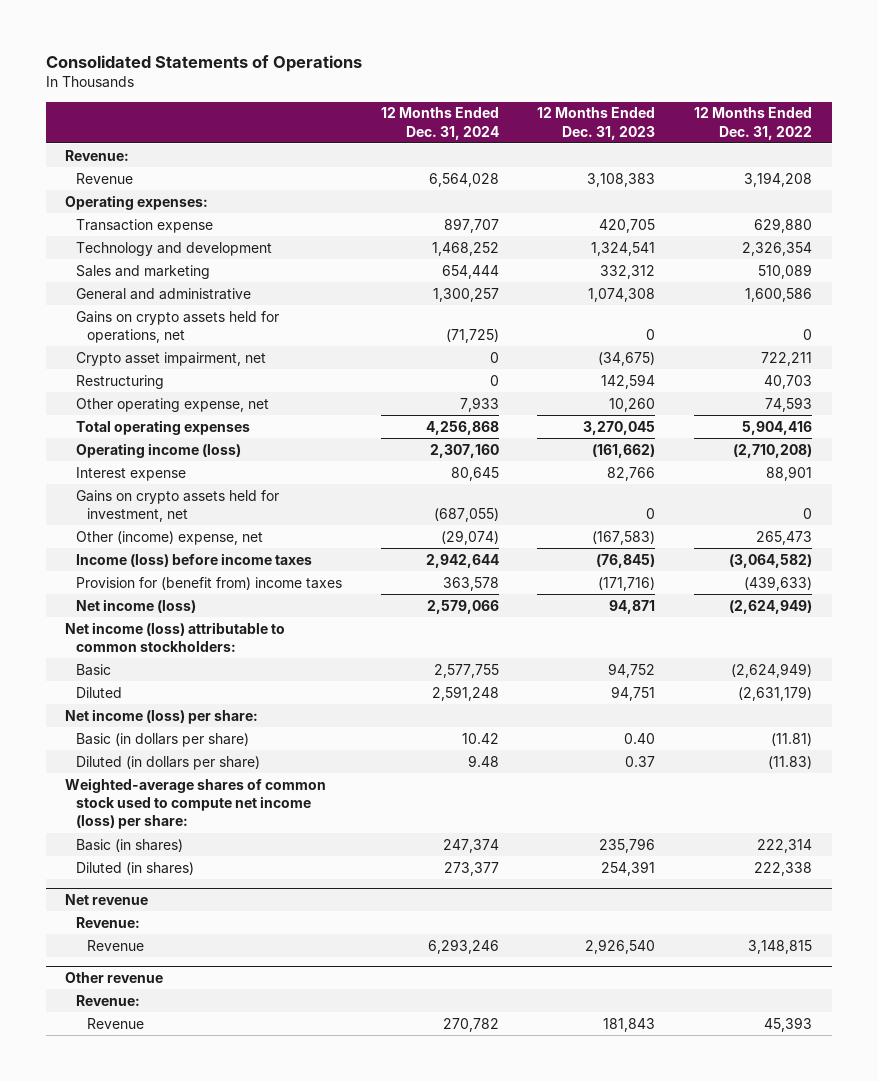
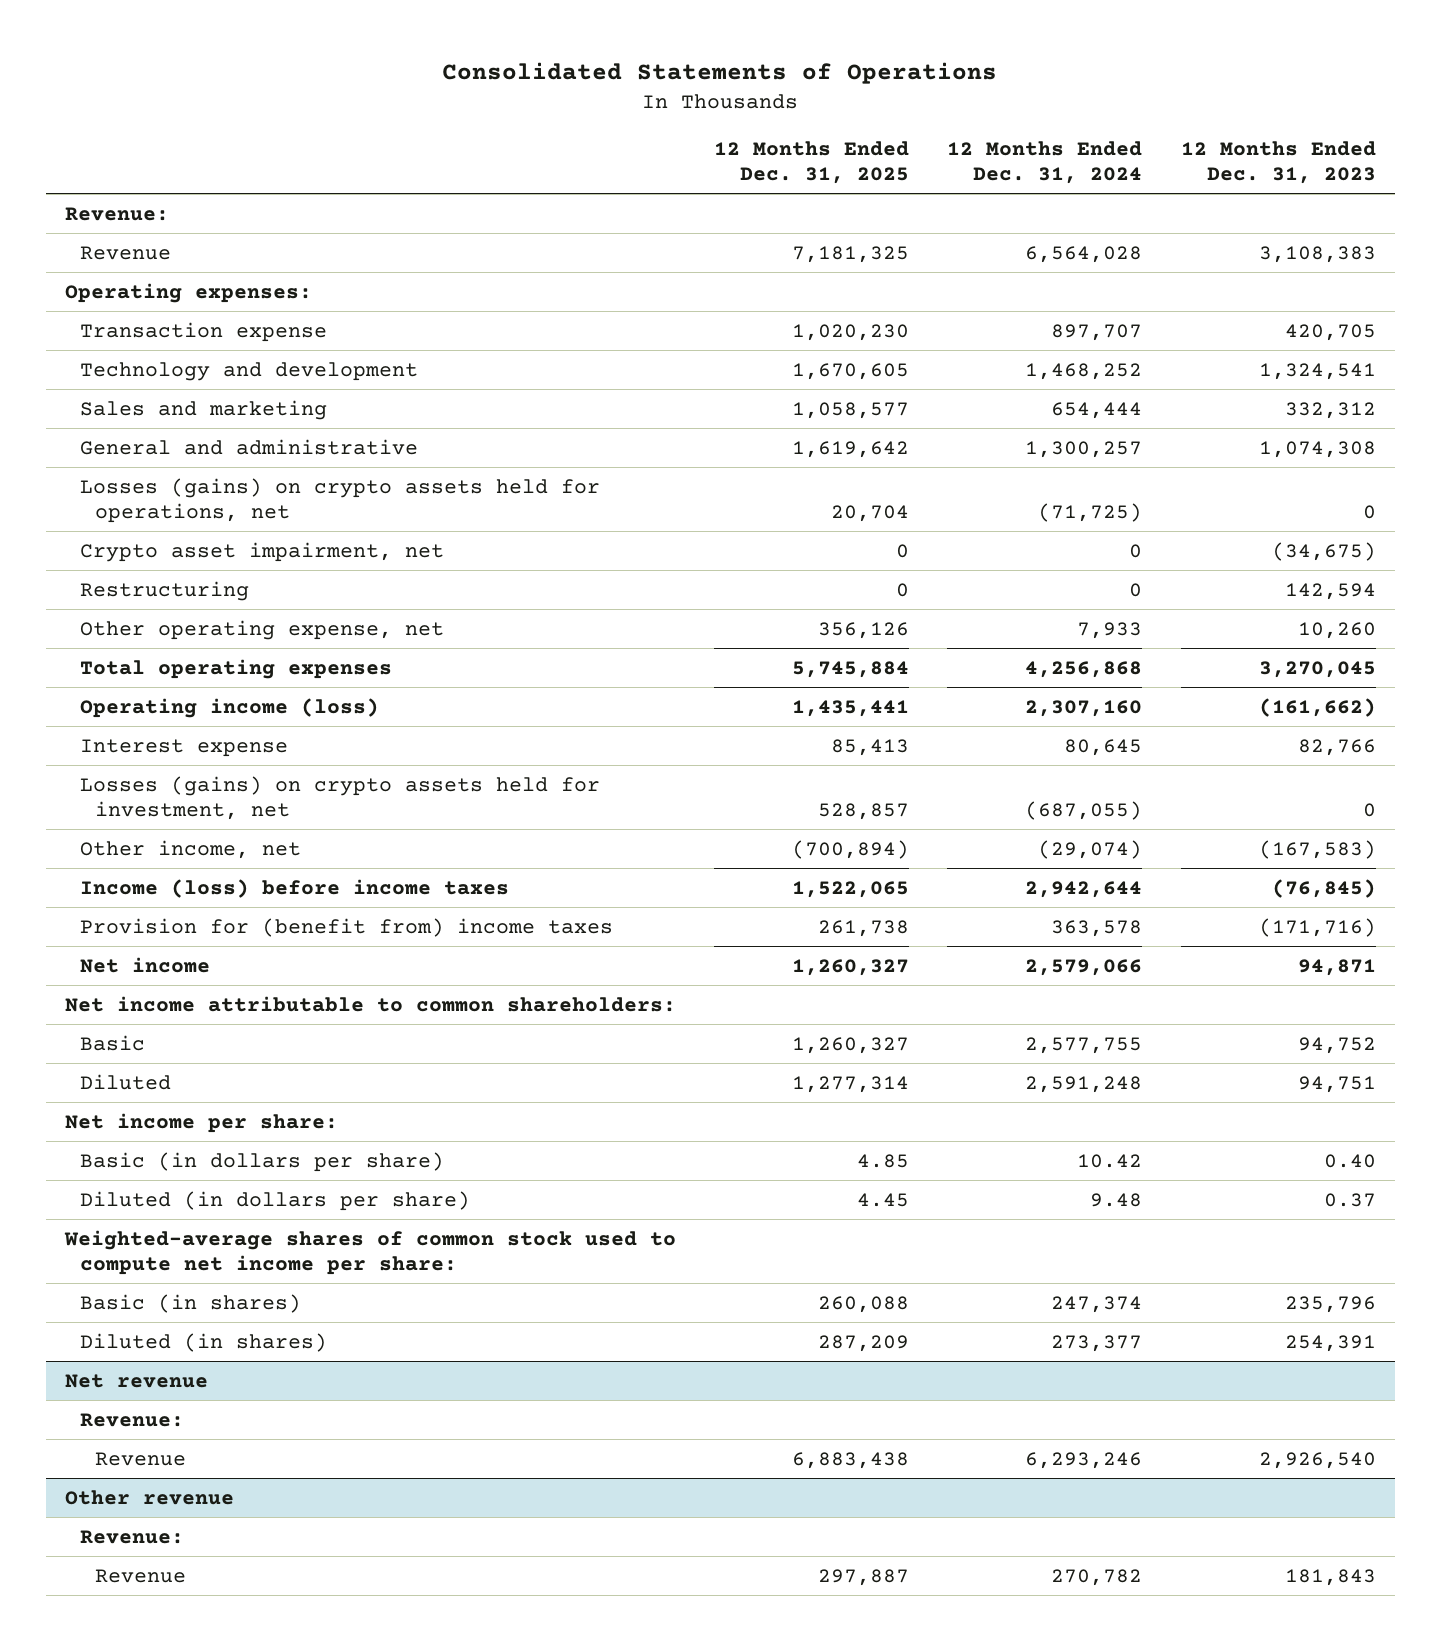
[694,107,813,140] 12 Months Ended Dec. 31, 2022 -> none
none -> [714,140,910,185] 12 Months Ended Dec. 31, 2025
[76,310,280,343] Gains on crypto assets held for operations, net -> [79,477,600,524] Losses (gains) on crypto assets held for operations, net
[76,489,280,522] Gains on crypto assets held for investment, net -> [79,775,600,821] Losses (gains) on crypto assets held for investment, net
[76,530,264,545] Other (income) expense, net -> [79,839,301,859] Other income, net
[76,598,197,613] Net income (loss) -> [79,956,210,973] Net income
[65,621,286,652] Net income (loss) attributable to common stockholders: -> [64,995,676,1012] Net income attributable to common shareholders:
[65,708,259,724] Net income (loss) per share: -> [64,1112,338,1133] Net income per share:
[65,777,327,830] Weighted-average shares of common stock used to compute net income (loss) per share: -> [63,1229,676,1276] Weighted-average shares of common stock used to compute net income per share:

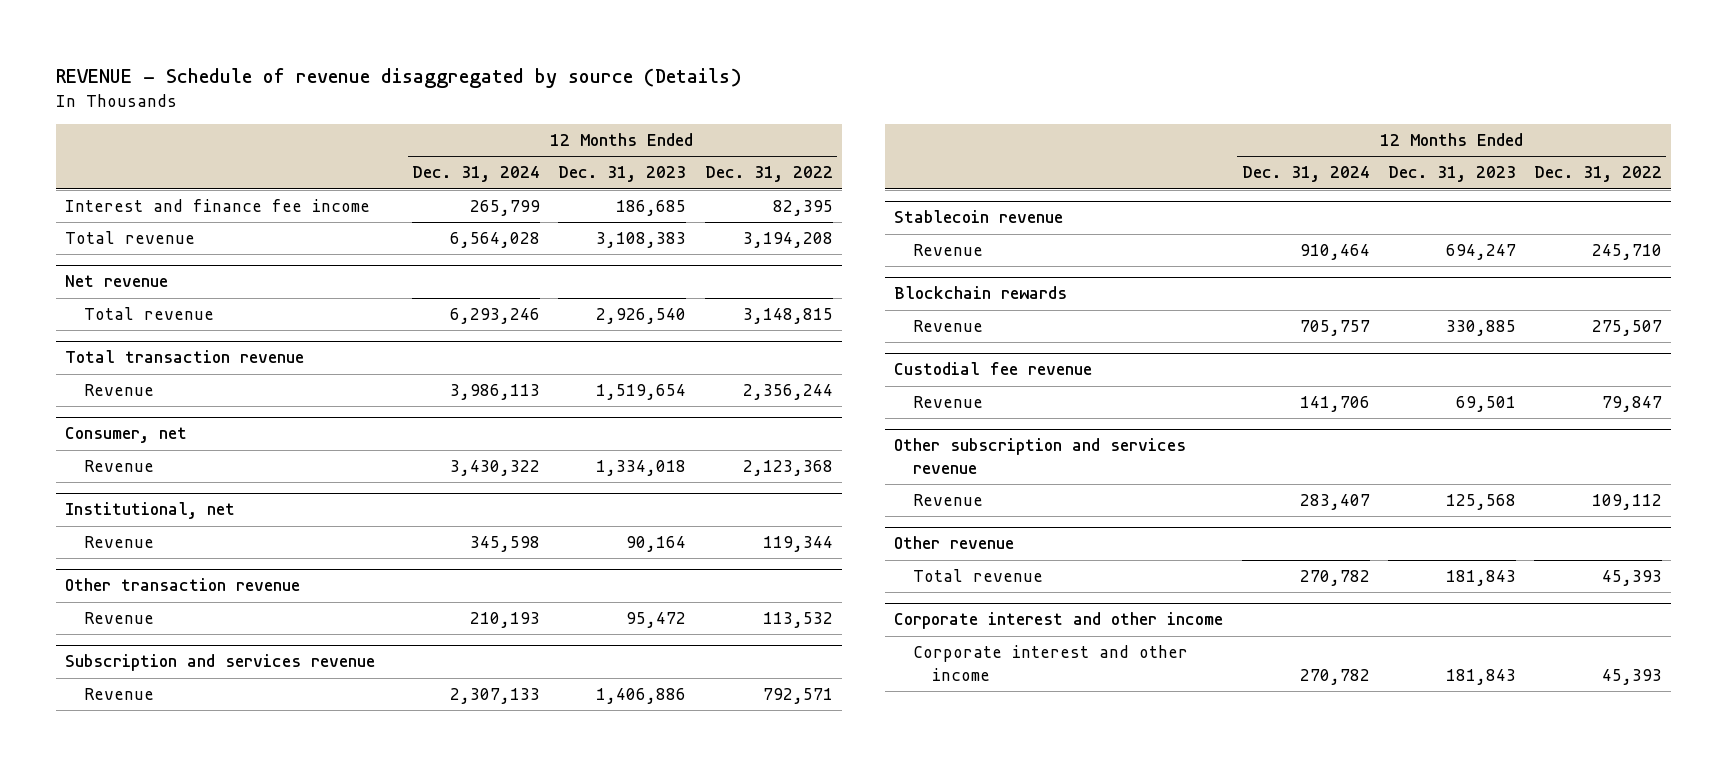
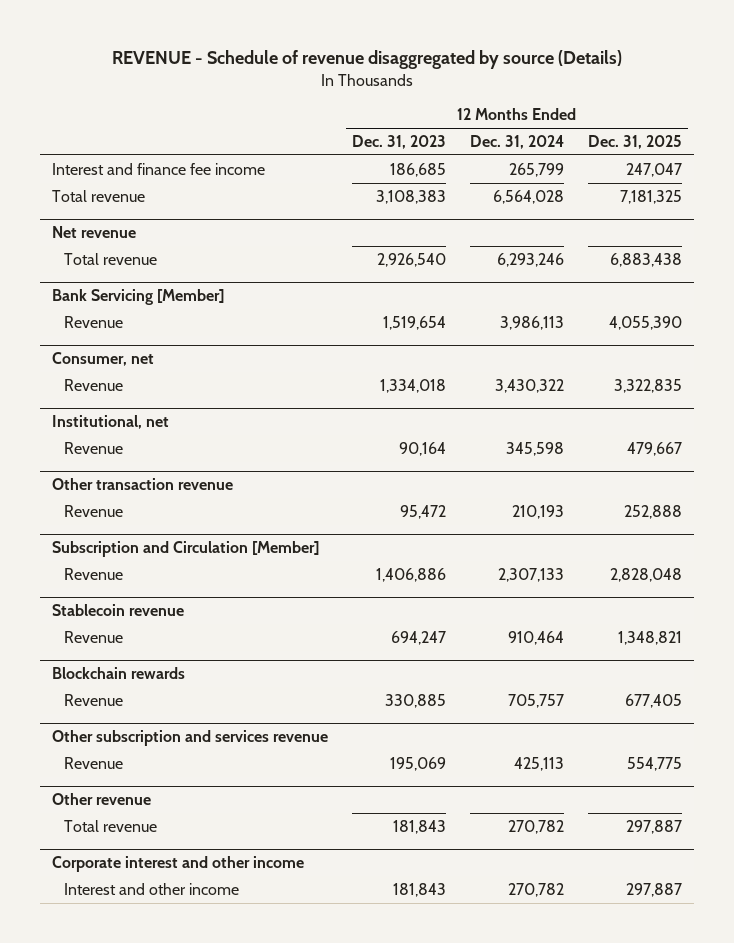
[704,166,833,183] Dec. 31, 2022 -> none
none -> [588,134,683,149] Dec. 31, 2025
[64,350,304,364] Total transaction revenue -> [51,288,224,305] Bank Servicing [Member]
[64,654,375,672] Subscription and services revenue -> [51,540,319,557] Subscription and Circulation [Member]
[894,362,1093,376] Custodial fee revenue -> none
[913,396,984,409] Revenue -> none
[1299,494,1370,511] 283,407 -> [513,756,564,771] 425,113
[1445,494,1516,511] 125,568 -> [389,756,446,771] 195,069
[913,645,1189,681] Corporate interest and other income -> [64,882,240,895] Interest and other income

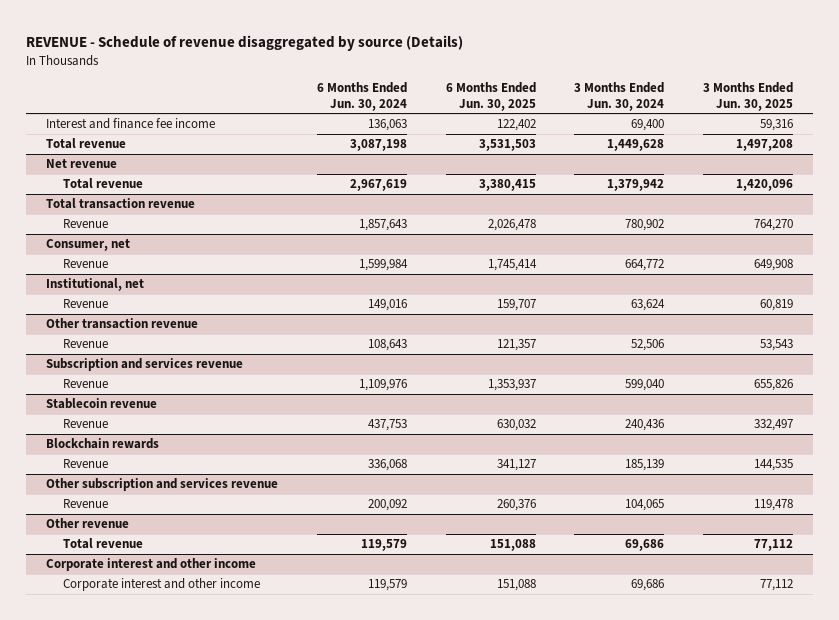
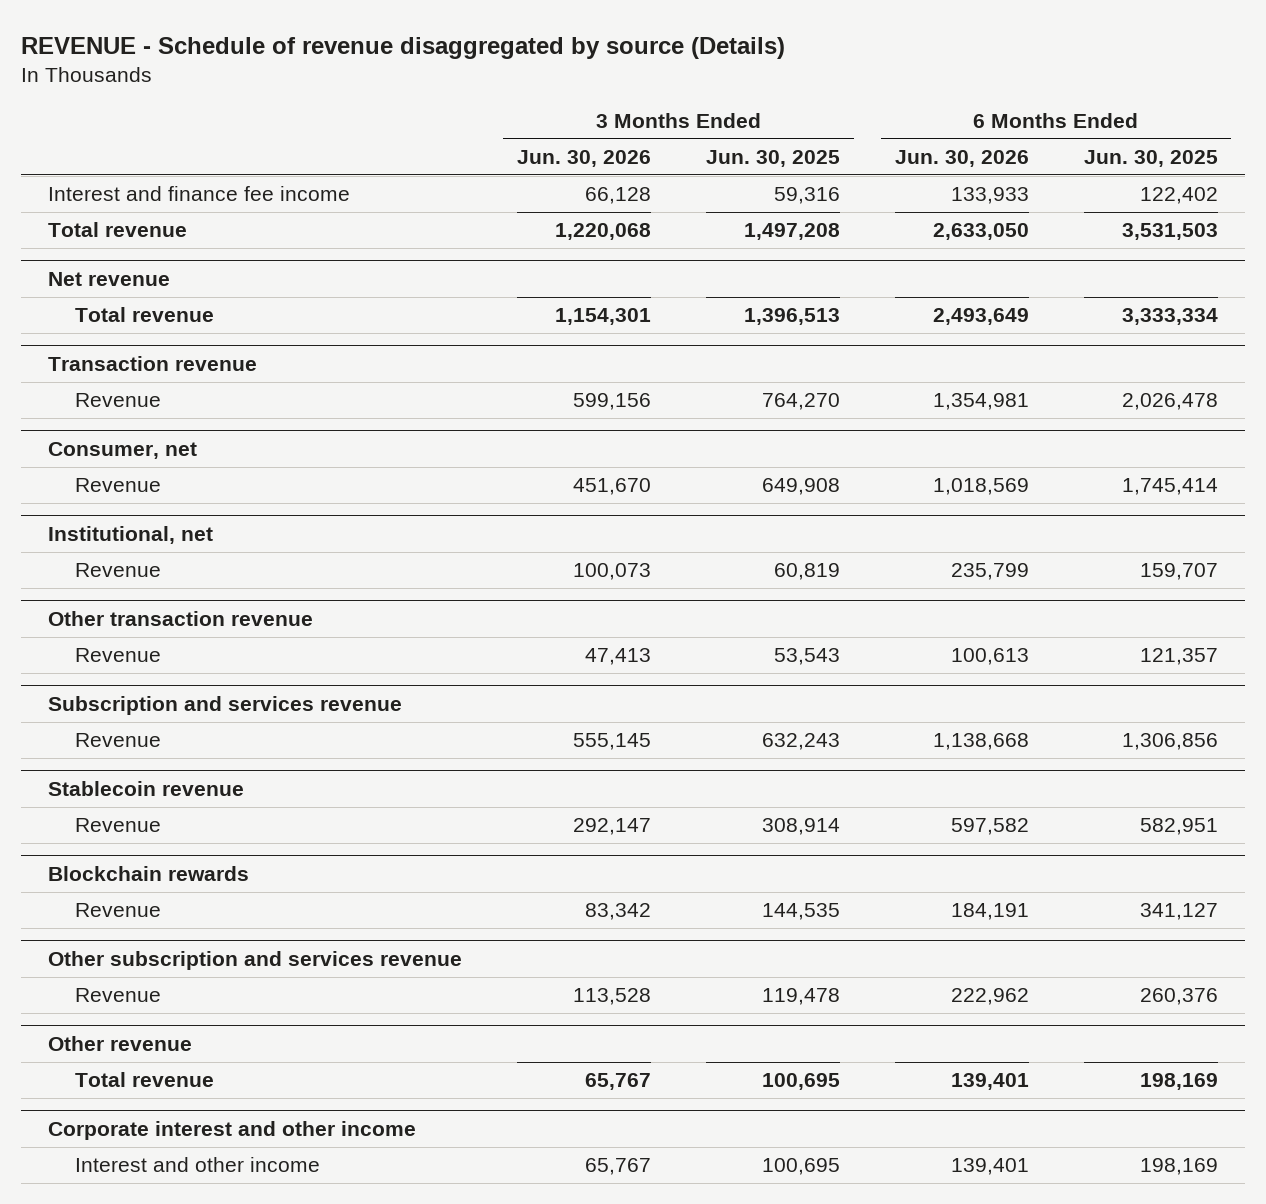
[316,82,407,111] 6 Months Ended Jun. 30, 2024 -> none
[574,82,665,111] 3 Months Ended Jun. 30, 2024 -> none
none -> [517,150,652,168] Jun. 30, 2026
none -> [894,150,1029,168] Jun. 30, 2026
[478,179,536,192] 3,380,415 -> [1121,308,1218,326] 3,333,334
[736,179,794,192] 1,420,096 -> [743,308,840,326] 1,396,513
[45,198,195,210] Total transaction revenue -> [48,355,258,371] Transaction revenue
[487,379,536,392] 1,353,937 -> [1121,733,1218,751] 1,306,856
[754,379,794,392] 655,826 -> [761,733,840,751] 632,243
[496,419,536,432] 630,032 -> [1139,818,1218,836] 582,951
[754,419,794,432] 332,497 -> [761,818,840,836] 308,914
[489,539,536,552] 151,088 -> [1139,1073,1218,1091] 198,169
[754,539,794,552] 77,112 -> [761,1073,840,1091] 100,695
[63,578,261,592] Corporate interest and other income -> [75,1157,321,1173] Interest and other income
[496,579,536,592] 151,088 -> [1139,1158,1218,1176] 198,169
[760,579,794,592] 77,112 -> [761,1158,840,1176] 100,695

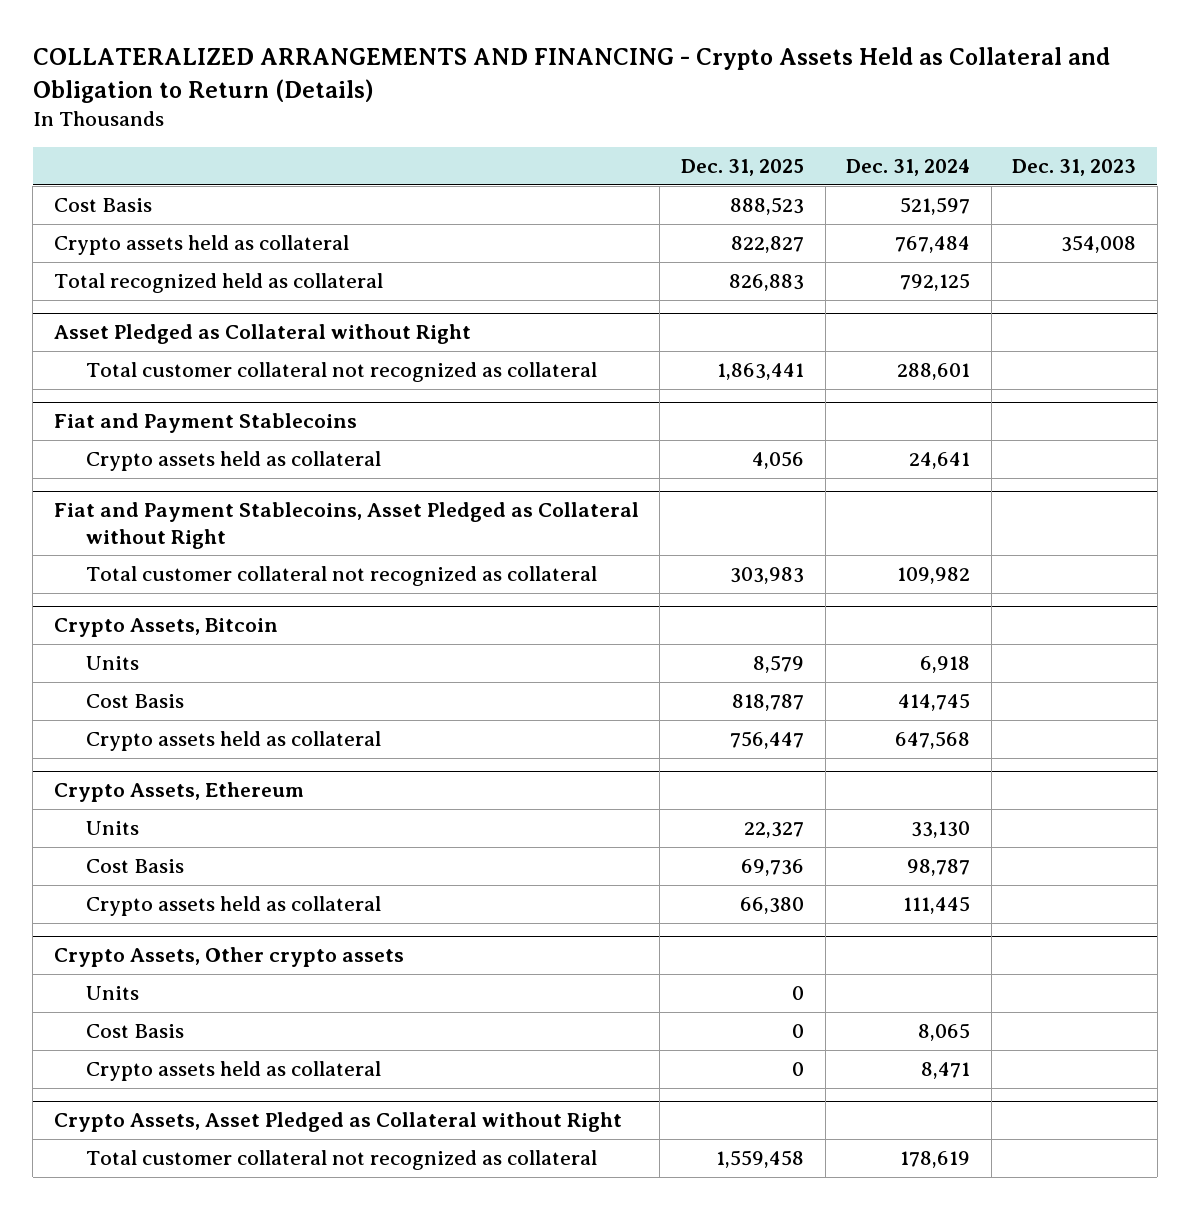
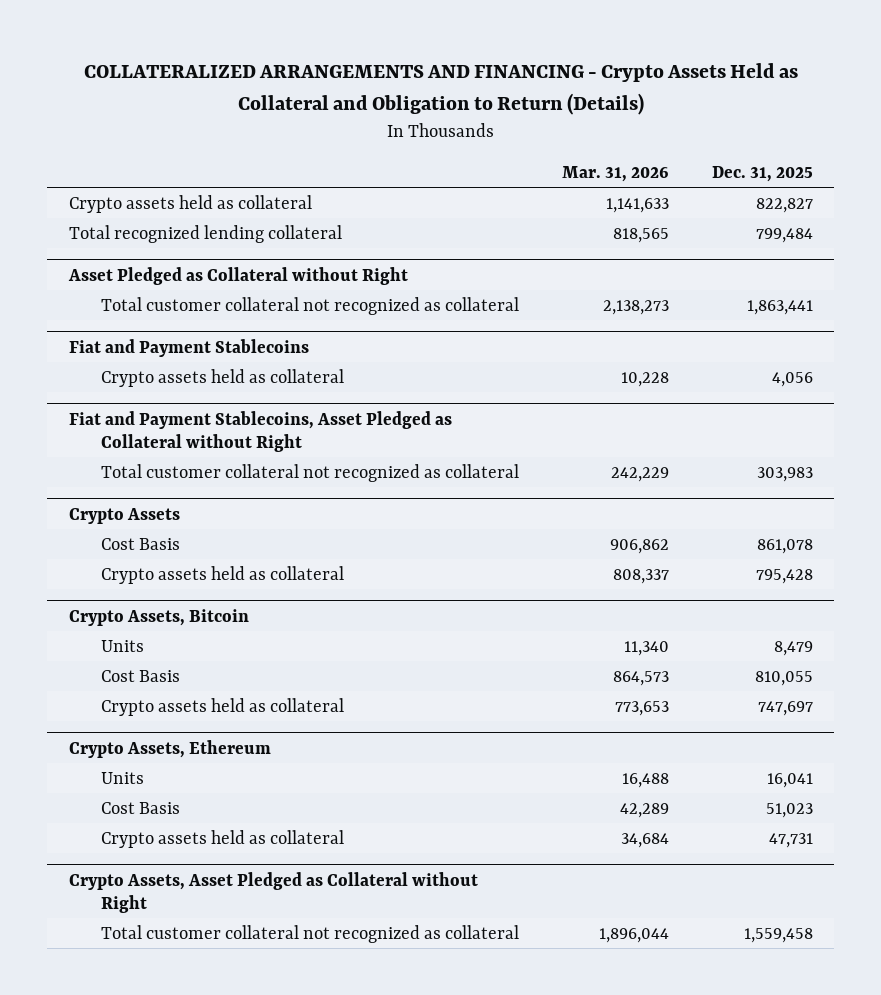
[846,158,971,176] Dec. 31, 2024 -> none
[1012,158,1137,176] Dec. 31, 2023 -> none
none -> [561,165,669,182] Mar. 31, 2026
[53,197,152,212] Cost Basis -> none
[53,272,383,293] Total recognized held as collateral -> [68,224,342,243] Total recognized lending collateral
[728,273,804,291] 826,883 -> [755,227,813,243] 799,484
none -> [68,507,180,524] Crypto Assets
none -> [100,537,180,550] Cost Basis
none -> [100,565,344,584] Crypto assets held as collateral
[752,654,804,673] 8,579 -> [773,640,813,656] 8,479
[731,693,804,711] 818,787 -> [754,670,813,686] 810,055
[729,730,804,749] 756,447 -> [757,700,813,716] 747,697
[53,947,404,968] Crypto Assets, Other crypto assets -> none
[85,985,139,1000] Units -> none
[85,1023,184,1038] Cost Basis -> none
[85,1060,381,1081] Crypto assets held as collateral -> none
[743,821,804,838] 22,327 -> [766,772,813,788] 16,041
[740,858,804,876] 69,736 -> [765,802,813,818] 51,023
[739,896,804,914] 66,380 -> [768,832,813,848] 47,731

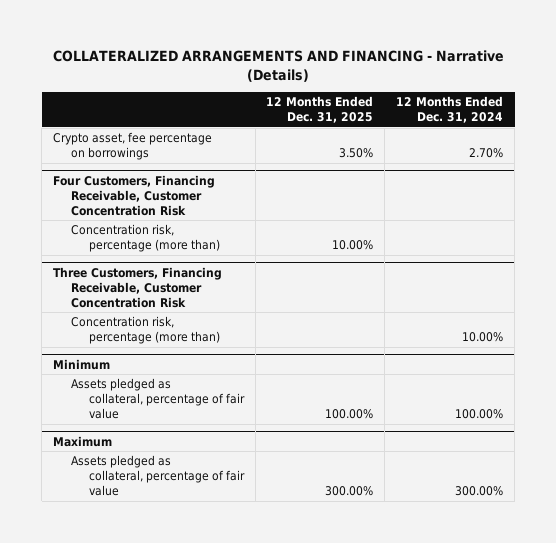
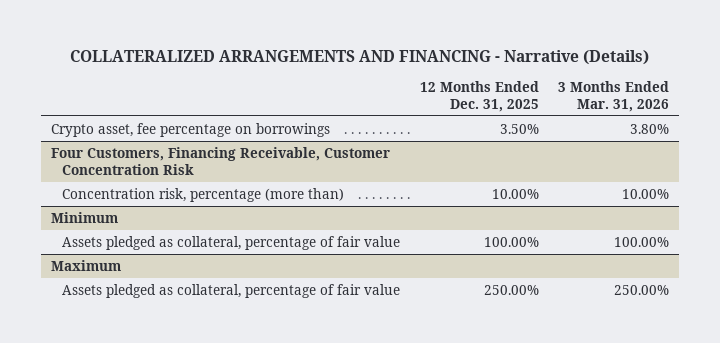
[396,96,504,124] 12 Months Ended Dec. 31, 2024 -> none
none -> [558,80,670,112] 3 Months Ended Mar. 31, 2026
[53,266,223,308] Three Customers, Financing Receivable, Customer Concentration Risk -> none
[71,316,220,345] Concentration risk, percentage (more than) -> none
[325,486,374,497] 300.00% -> [483,284,539,295] 250.00%

